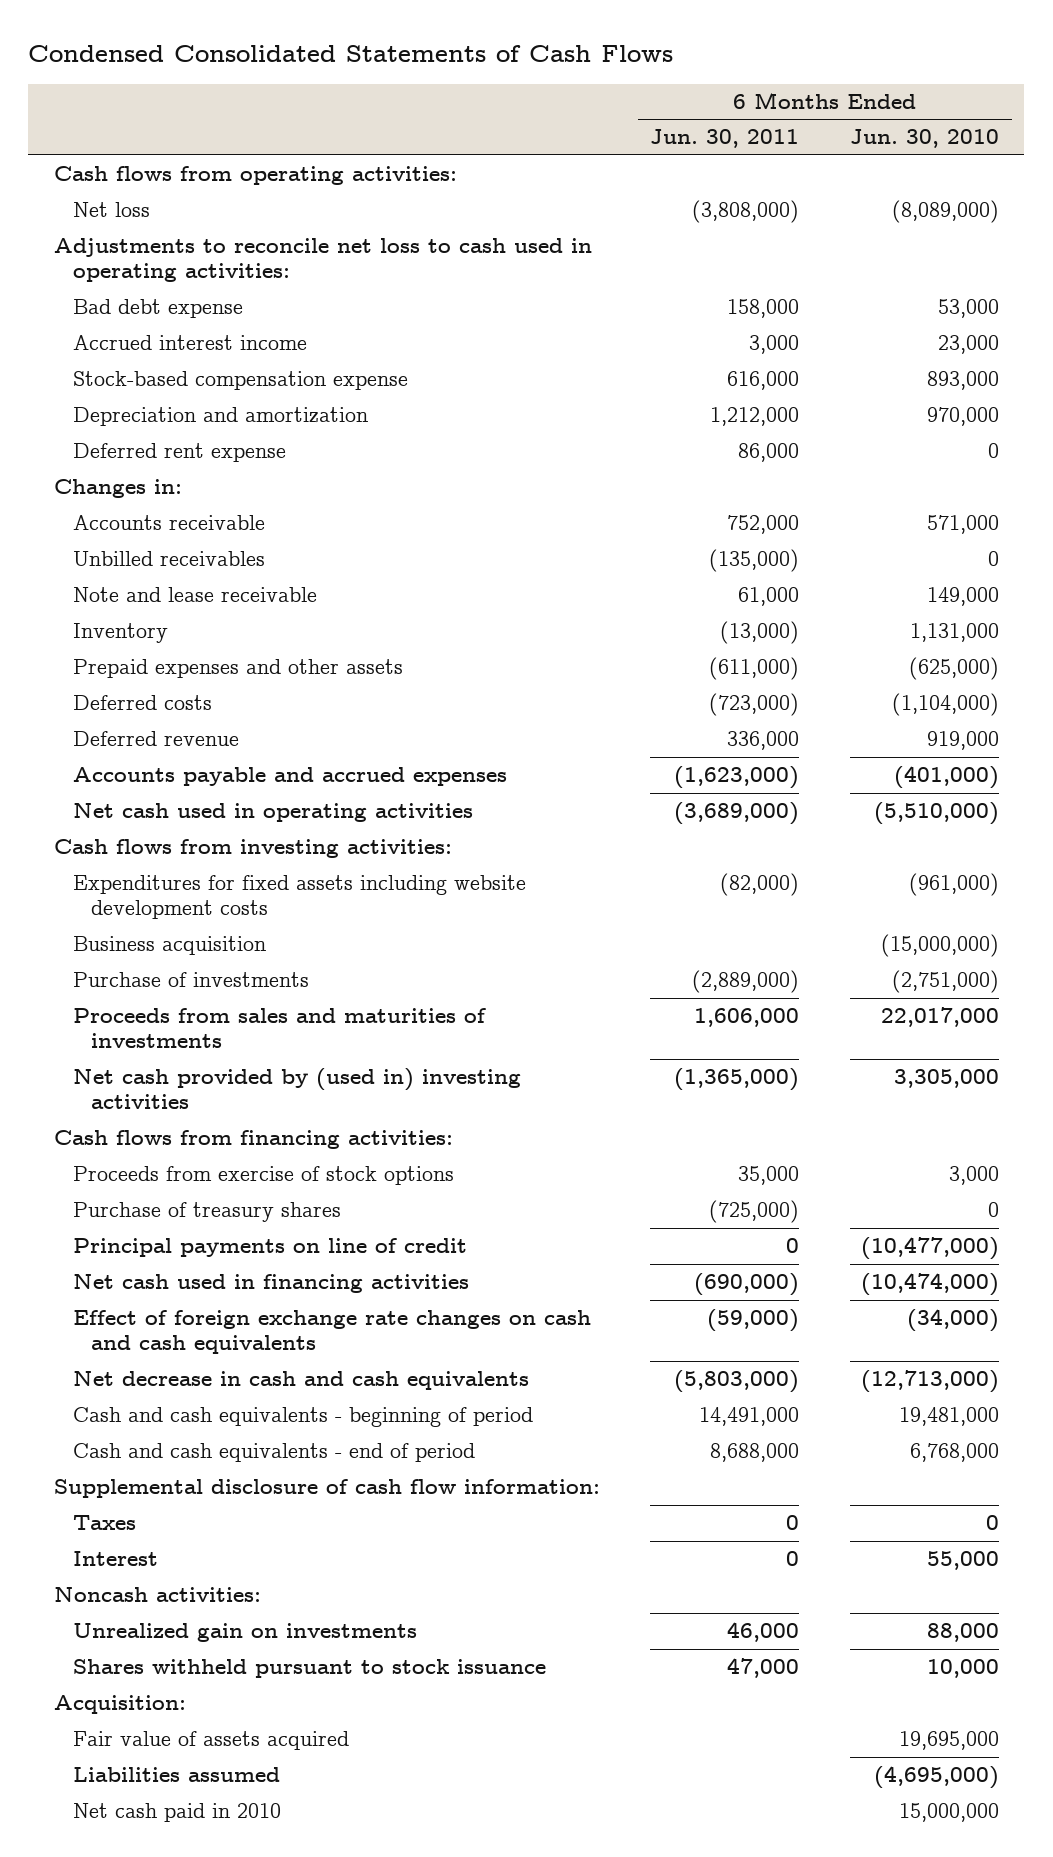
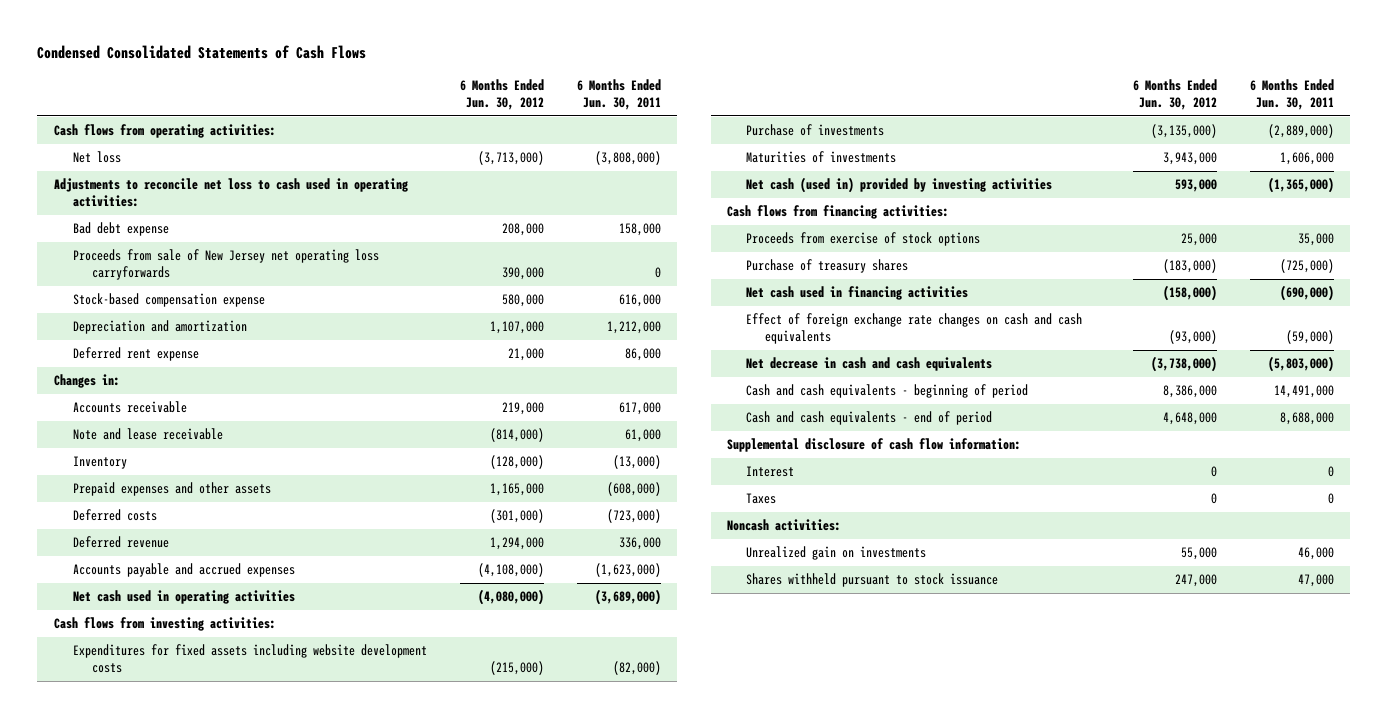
[850,129,1000,149] Jun. 30, 2010 -> none
none -> [459,78,544,110] 6 Months Ended Jun. 30, 2012
[72,335,307,351] Accrued interest income -> none
none -> [73,249,380,281] Proceeds from sale of New Jersey net operating loss carryforwards
[72,551,265,567] Unbilled receivables -> none
[727,515,800,535] 752,000 -> [618,402,661,416] 617,000
[709,657,800,681] (611,000) -> [606,482,661,497] (608,000)
[72,936,266,956] Business acquisition -> none
[72,1008,486,1049] Proceeds from sales and maturities of investments -> [746,151,897,164] Maturities of investments
[72,1068,521,1110] Net cash provided by (used in) investing activities -> [746,177,1053,194] Net cash (used in) provided by investing activities
[72,1238,467,1258] Principal payments on line of credit -> none
[72,1515,136,1531] Taxes -> [746,493,777,505] Taxes
[53,1695,186,1715] Acquisition: -> none
[72,1731,349,1751] Fair value of assets acquired -> none
[72,1767,280,1783] Liabilities assumed -> none
[72,1803,281,1823] Net cash paid in 2010 -> none

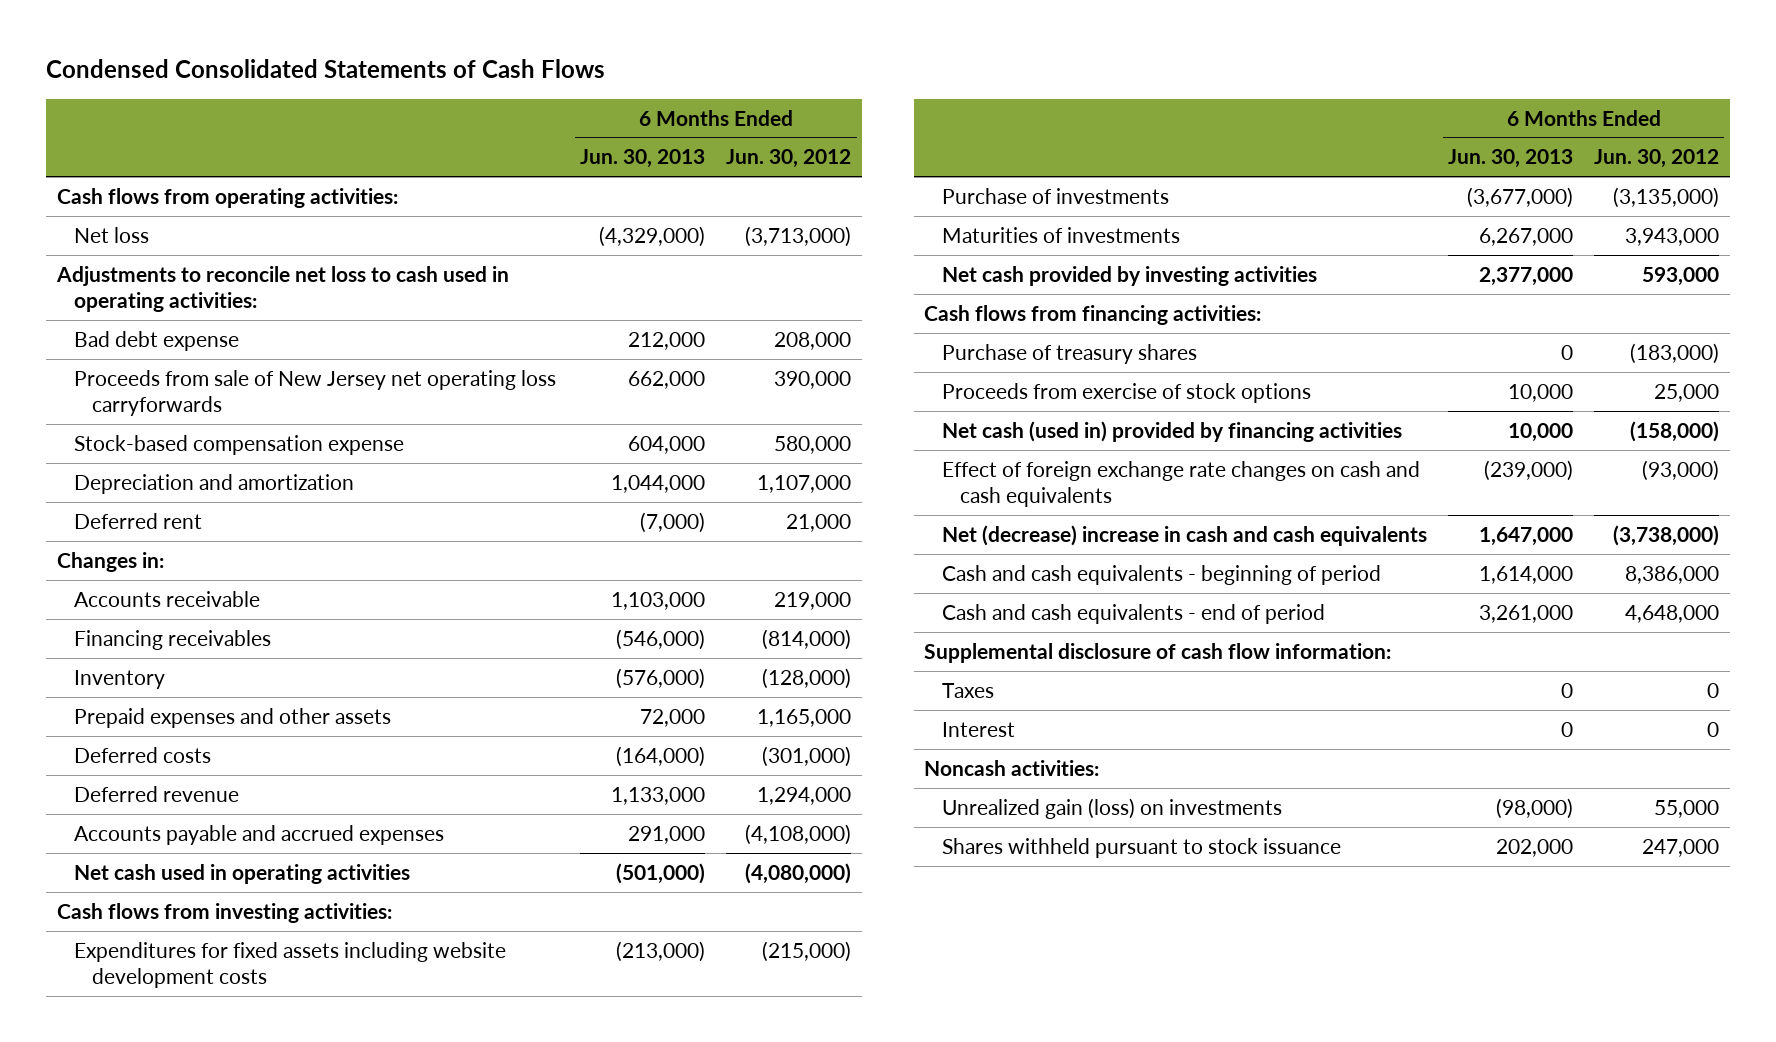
[576,78,661,110] 6 Months Ended Jun. 30, 2011 -> none
none -> [580,149,706,169] Jun. 30, 2013
[73,347,200,362] Deferred rent expense -> [74,512,203,529] Deferred rent
[73,428,224,441] Note and lease receivable -> [74,629,272,650] Financing receivables
[746,177,1053,194] Net cash (used in) provided by investing activities -> [942,265,1318,286] Net cash provided by investing activities
[746,232,981,247] Proceeds from exercise of stock options -> [942,382,1312,403] Proceeds from exercise of stock options
[746,286,969,301] Net cash used in financing activities -> [942,420,1403,442] Net cash (used in) provided by financing activities
[746,357,993,372] Net decrease in cash and cash equivalents -> [942,524,1428,546] Net (decrease) increase in cash and cash equivalents
[746,466,795,478] Interest -> [942,721,1016,737] Interest
[746,546,927,561] Unrealized gain on investments -> [942,797,1283,819] Unrealized gain (loss) on investments

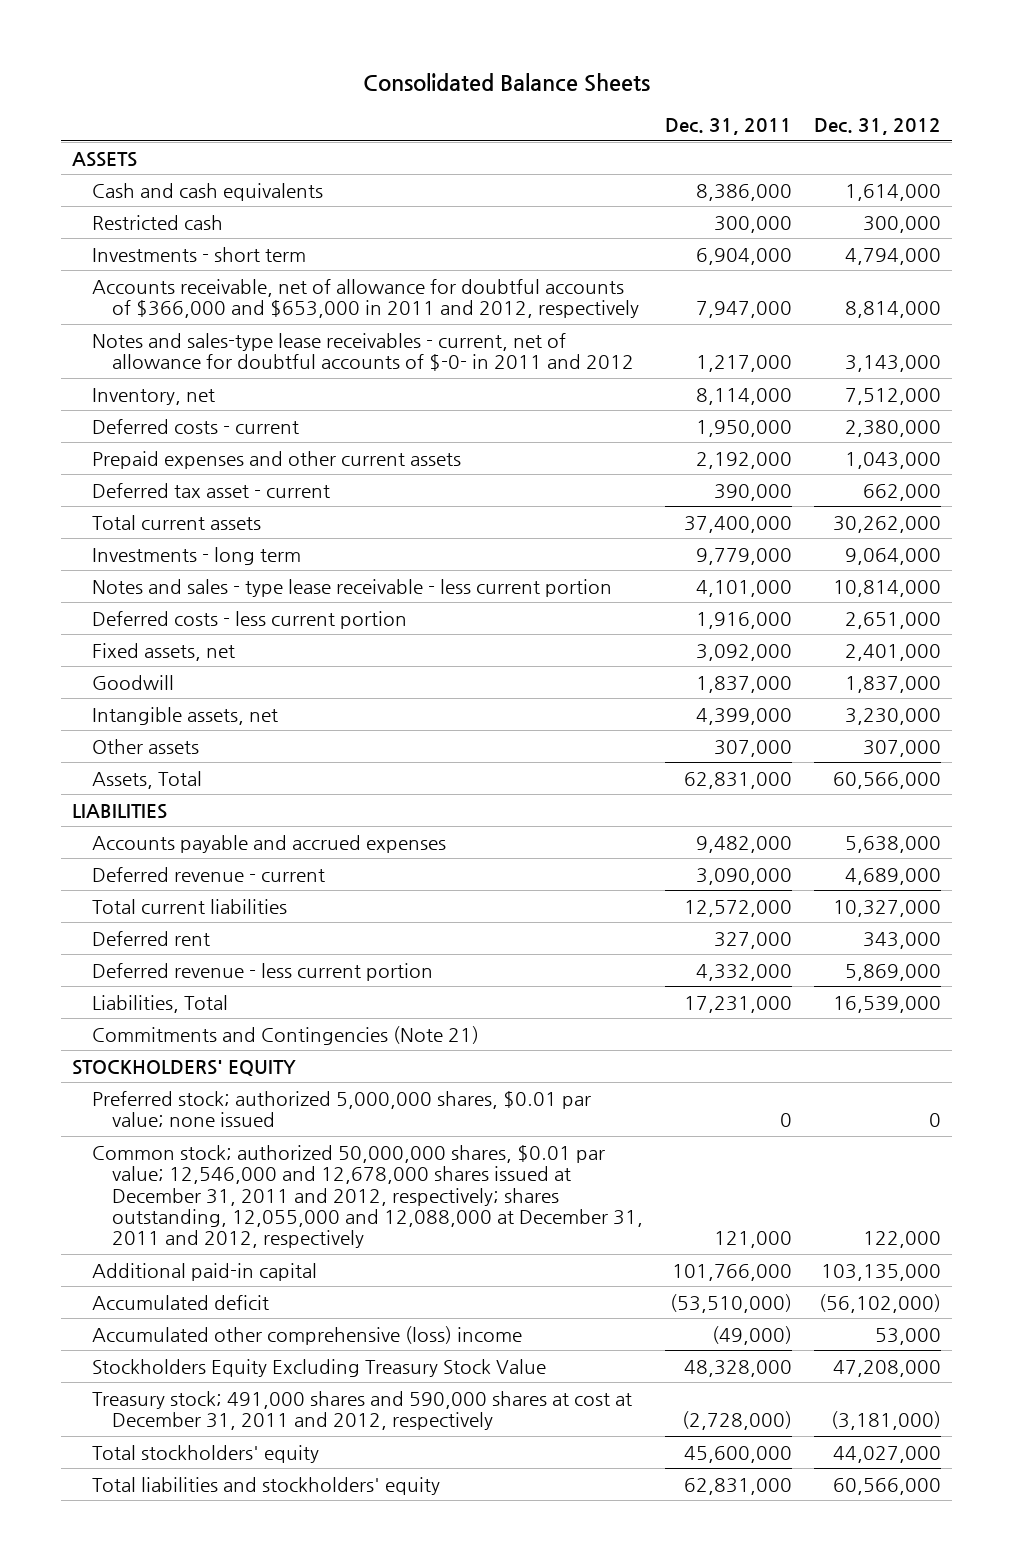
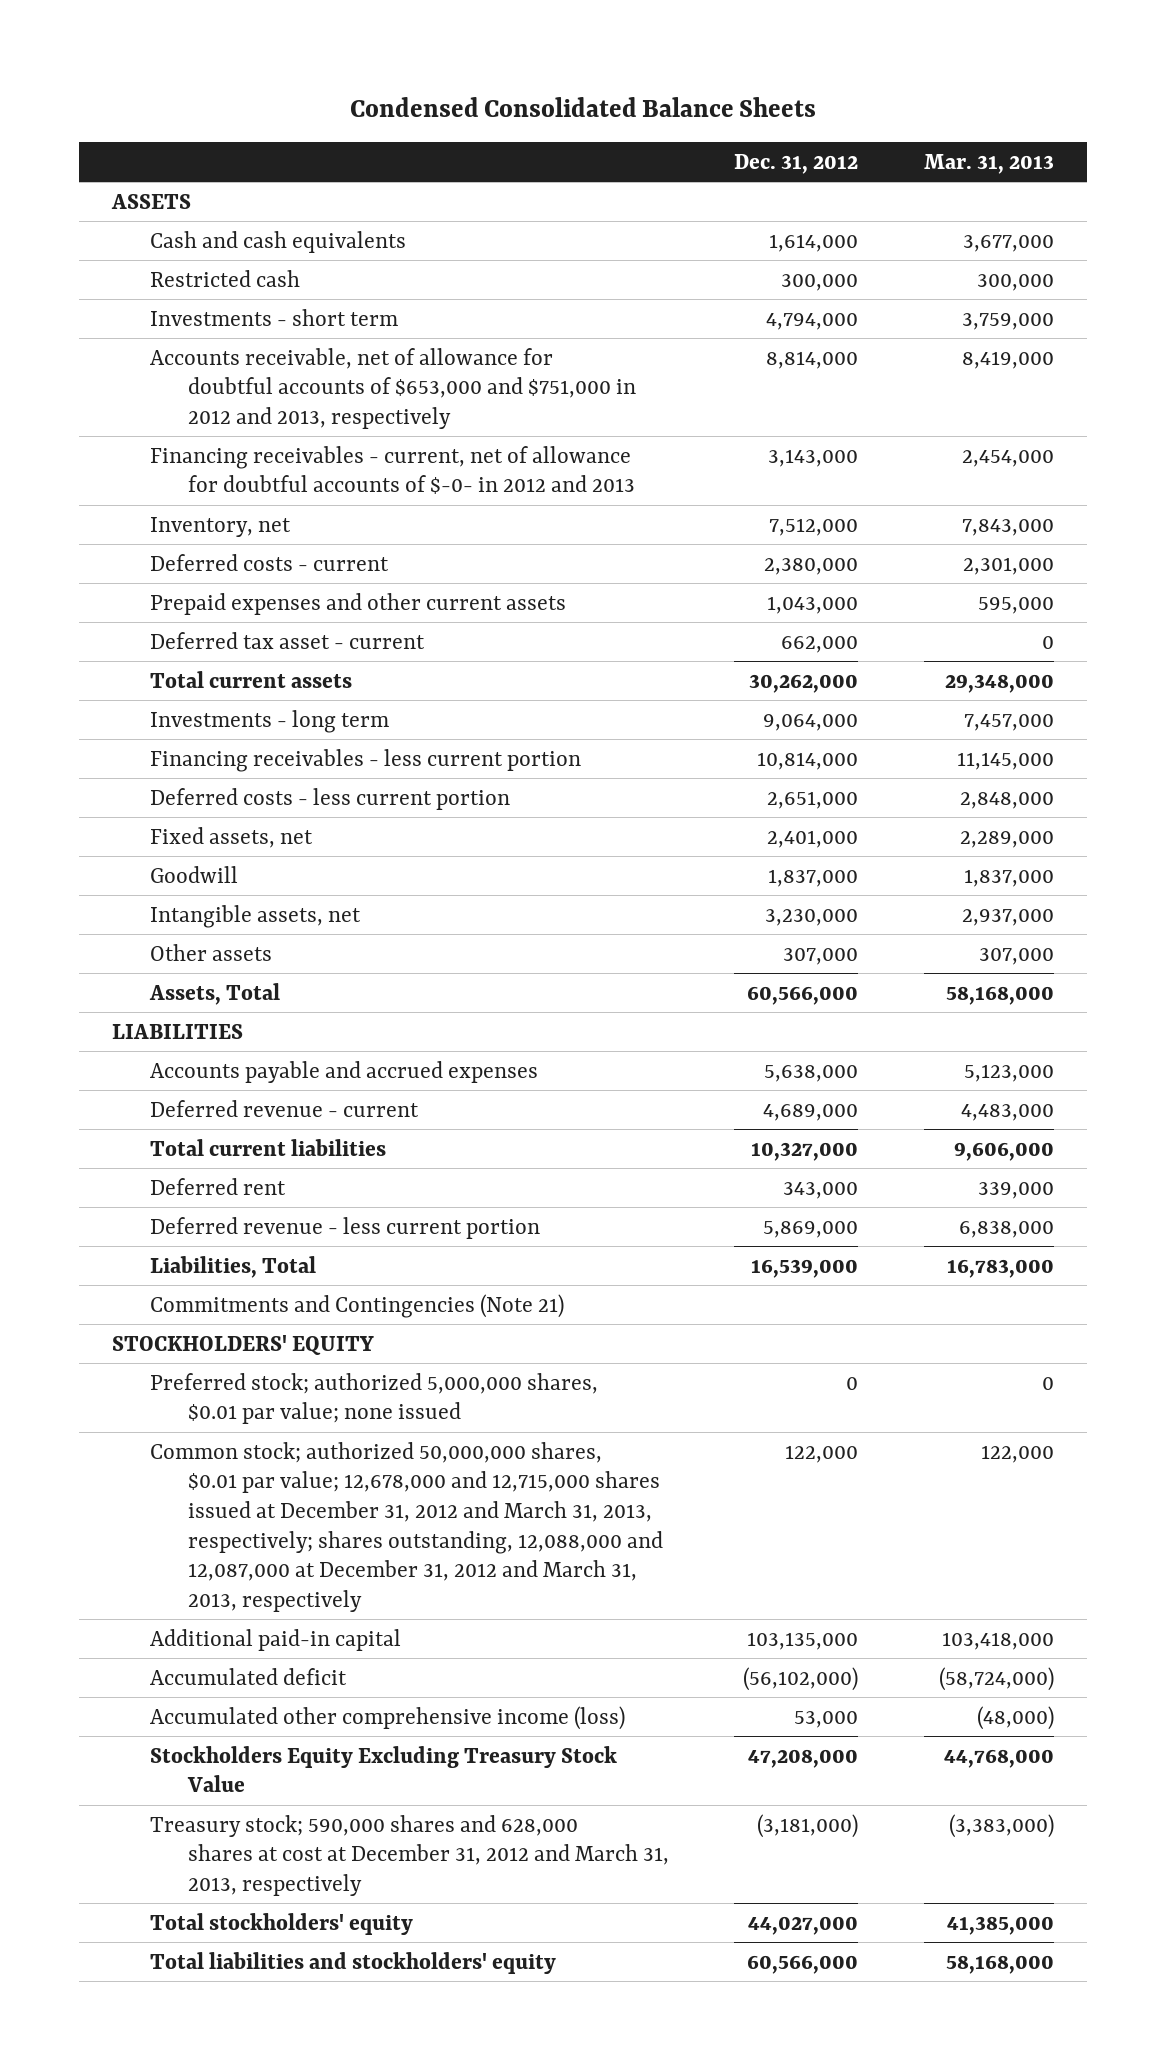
[362,72,650,92] Consolidated Balance Sheets -> [350,97,817,118] Condensed Consolidated Balance Sheets
[665,118,793,136] Dec. 31, 2011 -> none
none -> [924,153,1055,174] Mar. 31, 2013
[92,278,640,319] Accounts receivable, net of allowance for doubtful accounts of $366,000 and $653,000 in 2011 and 2012, respectively -> [149,347,636,429] Accounts receivable, net of allowance for doubtful accounts of $653,000 and $751,000 in 2012 and 2013, respectively
[92,332,635,372] Notes and sales-type lease receivables - current, net of allowance for doubtful accounts of $-0- in 2011 and 2012 -> [149,445,635,495] Financing receivables - current, net of allowance for doubtful accounts of $-0- in 2012 and 2013
[92,578,613,597] Notes and sales - type lease receivable - less current portion -> [149,748,581,772] Financing receivables - less current portion
[92,1144,644,1249] Common stock; authorized 50,000,000 shares, $0.01 par value; 12,546,000 and 12,678,000 shares issued at December 31, 2011 and 2012, respectively; shares outstanding, 12,055,000 and 12,088,000 at December 31, 2011 and 2012, respectively -> [149,1441,663,1612] Common stock; authorized 50,000,000 shares, $0.01 par value; 12,678,000 and 12,715,000 shares issued at December 31, 2012 and March 31, 2013, respectively; shares outstanding, 12,088,000 and 12,087,000 at December 31, 2012 and March 31, 2013, respectively
[92,1325,523,1345] Accumulated other comprehensive (loss) income -> [149,1705,625,1730] Accumulated other comprehensive income (loss)
[92,1390,633,1431] Treasury stock; 491,000 shares and 590,000 shares at cost at December 31, 2011 and 2012, respectively -> [149,1814,669,1896] Treasury stock; 590,000 shares and 628,000 shares at cost at December 31, 2012 and March 31, 2013, respectively

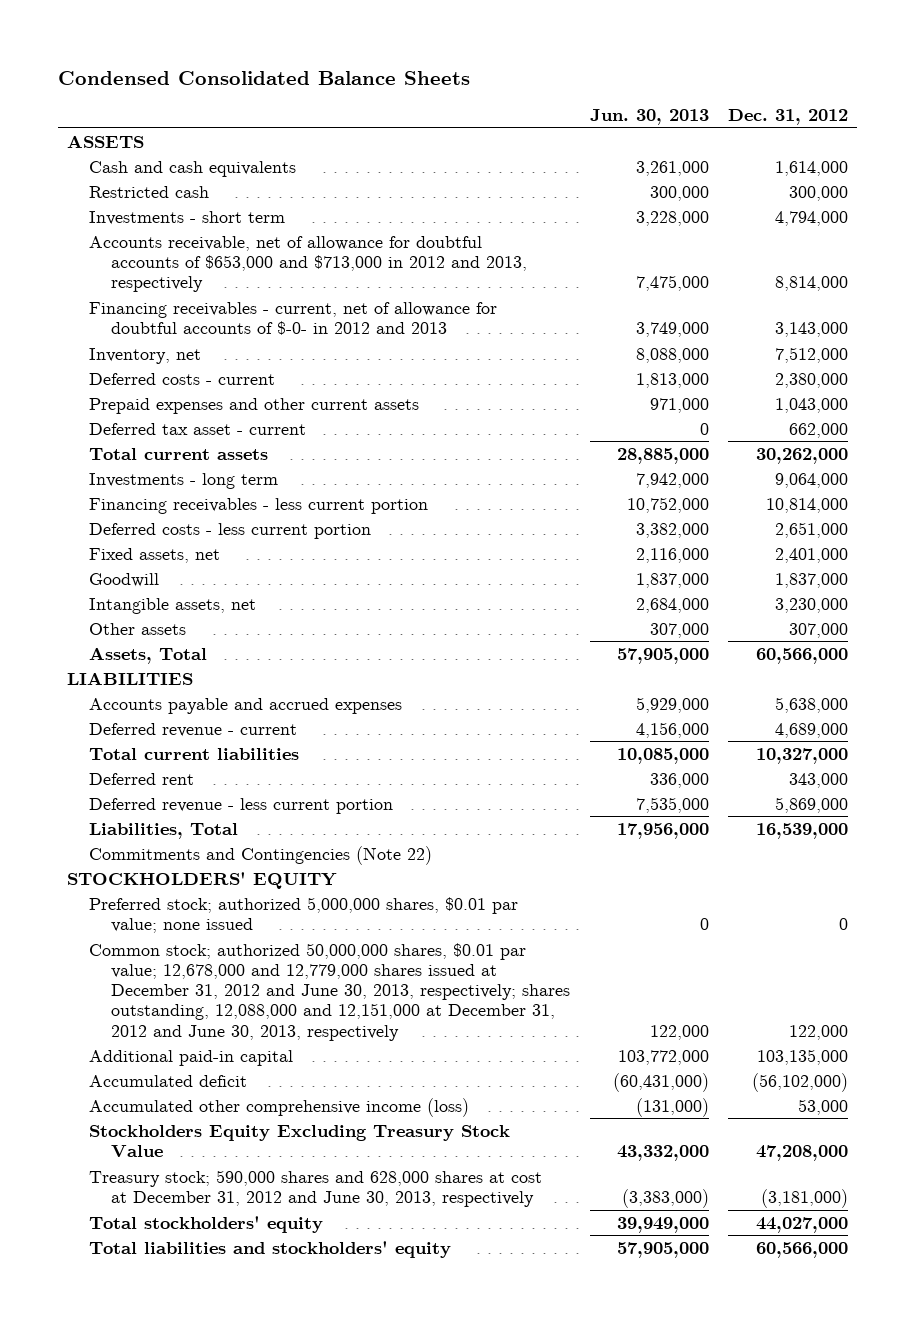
[924,153,1055,174] Mar. 31, 2013 -> none
none -> [589,108,709,125] Jun. 30, 2013
[149,347,636,429] Accounts receivable, net of allowance for doubtful accounts of $653,000 and $751,000 in 2012 and 2013, respectively -> [89,235,528,293] Accounts receivable, net of allowance for doubtful accounts of $653,000 and $713,000 in 2012 and 2013, respectively
[149,1293,564,1318] Commitments and Contingencies (Note 21) -> [89,845,433,865] Commitments and Contingencies (Note 22)
[149,1441,663,1612] Common stock; authorized 50,000,000 shares, $0.01 par value; 12,678,000 and 12,715,000 shares issued at December 31, 2012 and March 31, 2013, respectively; shares outstanding, 12,088,000 and 12,087,000 at December 31, 2012 and March 31, 2013, respectively -> [89,942,571,1041] Common stock; authorized 50,000,000 shares, $0.01 par value; 12,678,000 and 12,779,000 shares issued at December 31, 2012 and June 30, 2013, respectively; shares outstanding, 12,088,000 and 12,151,000 at December 31, 2012 and June 30, 2013, respectively
[149,1814,669,1896] Treasury stock; 590,000 shares and 628,000 shares at cost at December 31, 2012 and March 31, 2013, respectively -> [89,1169,543,1207] Treasury stock; 590,000 shares and 628,000 shares at cost at December 31, 2012 and June 30, 2013, respectively

